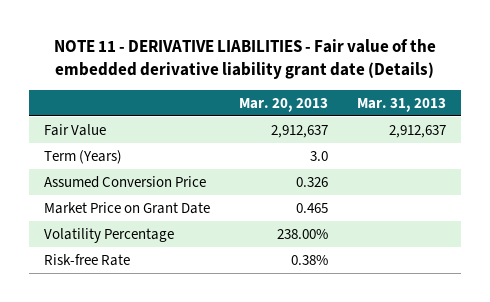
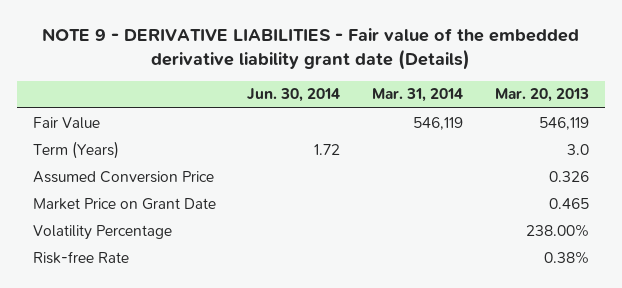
[53,39,436,80] NOTE 11 - DERIVATIVE LIABILITIES - Fair value of the embedded derivative liability grant date (Details) -> [41,27,579,71] NOTE 9 - DERIVATIVE LIABILITIES - Fair value of the embedded derivative liability grant date (Details)
[357,97,447,112] Mar. 31, 2013 -> none
none -> [247,88,341,103] Jun. 30, 2014
none -> [372,88,464,103] Mar. 31, 2014
[270,124,328,138] 2,912,637 -> [539,116,590,130] 546,119

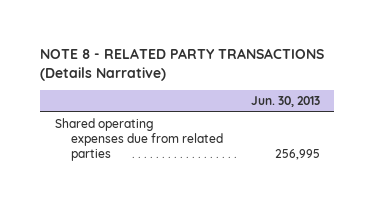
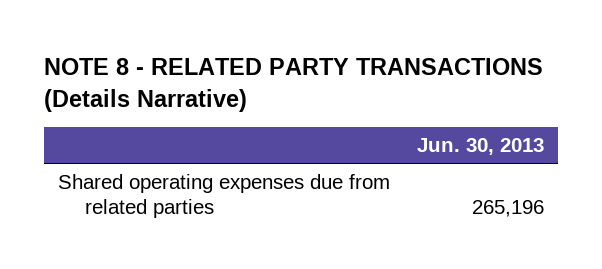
[274,149,320,161] 256,995 -> [472,199,545,217] 265,196

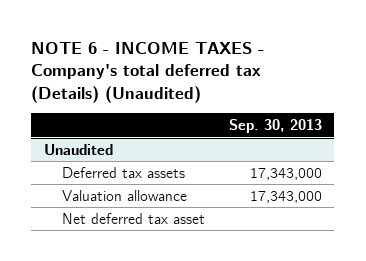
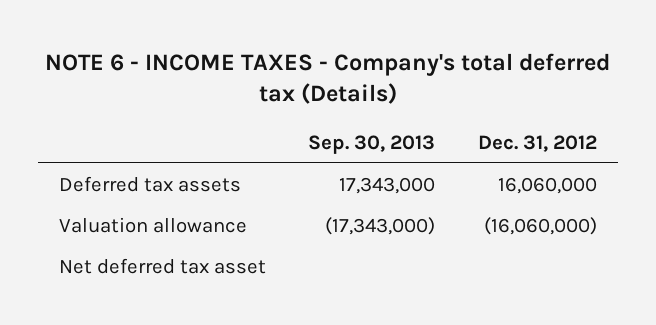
[31,41,265,103] NOTE 6 - INCOME TAXES - Company's total deferred tax (Details) (Unaudited) -> [44,52,610,105] NOTE 6 - INCOME TAXES - Company's total deferred tax (Details)
none -> [477,134,597,152] Dec. 31, 2012
[43,143,113,155] Unaudited -> none
[250,190,323,203] 17,343,000 -> [325,216,436,235] (17,343,000)

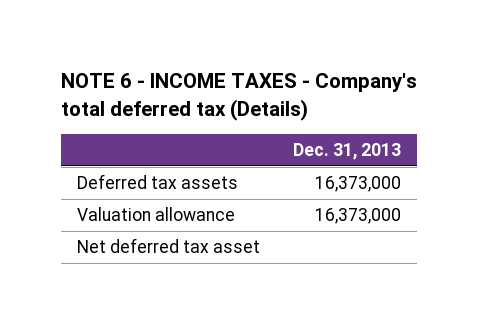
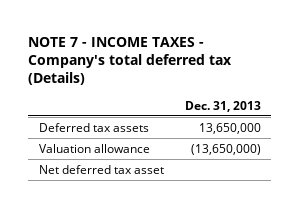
[60,73,417,121] NOTE 6 - INCOME TAXES - Company's total deferred tax (Details) -> [28,36,233,86] NOTE 7 - INCOME TAXES - Company's total deferred tax (Details)
[314,176,401,193] 16,373,000 -> [198,122,261,134] 13,650,000
[314,208,401,225] 16,373,000 -> [190,143,261,155] (13,650,000)

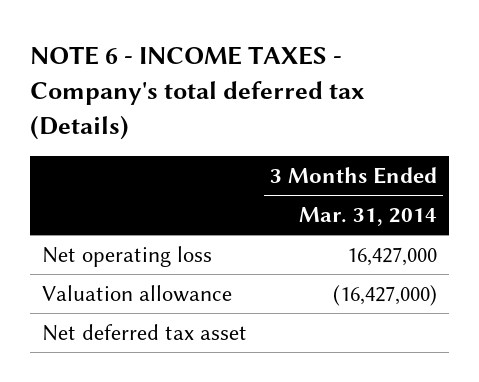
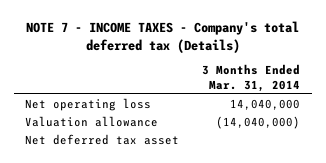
[29,46,365,140] NOTE 6 - INCOME TAXES - Company's total deferred tax (Details) -> [25,20,299,53] NOTE 7 - INCOME TAXES - Company's total deferred tax (Details)
[347,246,438,266] 16,427,000 -> [230,99,301,111] 14,040,000
[333,284,438,306] (16,427,000) -> [216,116,301,130] (14,040,000)

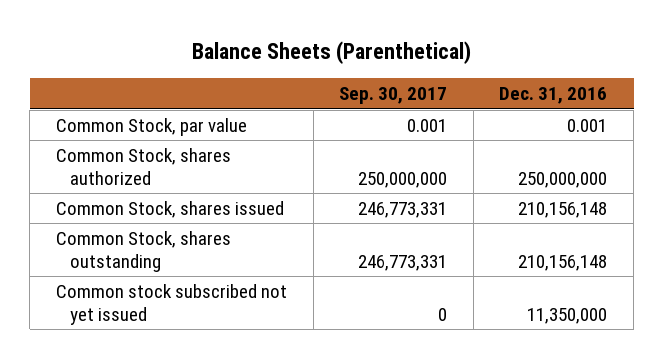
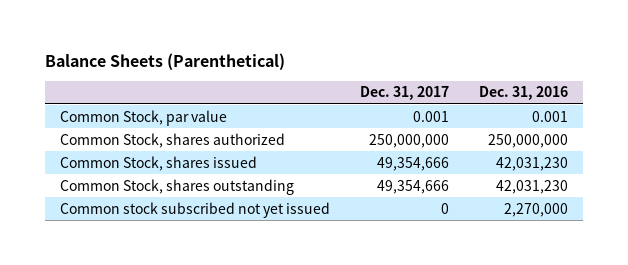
[339,87,448,105] Sep. 30, 2017 -> none
none -> [359,86,449,101] Dec. 31, 2017
[518,201,608,218] 210,156,148 -> [495,156,568,171] 42,031,230
[518,254,608,271] 210,156,148 -> [495,179,568,194] 42,031,230
[527,307,608,324] 11,350,000 -> [503,202,568,217] 2,270,000

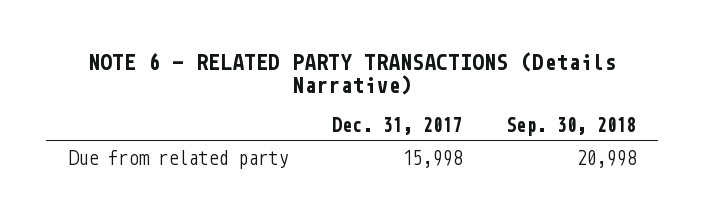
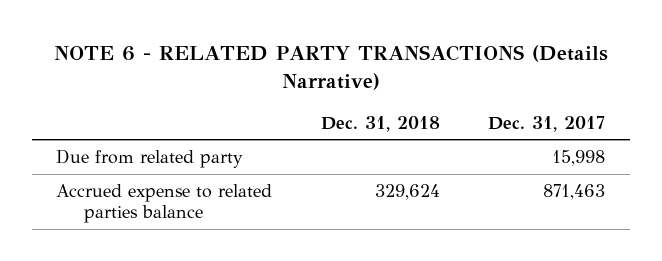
[505,116,636,136] Sep. 30, 2018 -> none
none -> [320,115,440,132] Dec. 31, 2018
none -> [56,184,273,224] Accrued expense to related parties balance

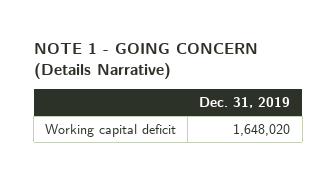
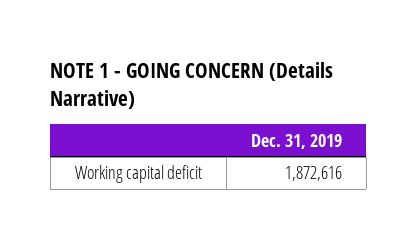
[233,123,291,136] 1,648,020 -> [284,166,342,182] 1,872,616

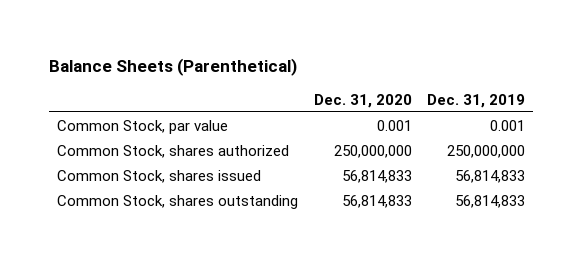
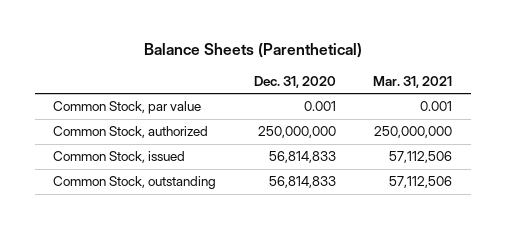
[427,93,526,108] Dec. 31, 2019 -> none
none -> [373,75,453,88] Mar. 31, 2021
[57,144,290,158] Common Stock, shares authorized -> [53,126,209,139] Common Stock, authorized
[57,169,262,183] Common Stock, shares issued -> [53,151,186,164] Common Stock, issued
[57,194,299,209] Common Stock, shares outstanding -> [53,176,217,190] Common Stock, outstanding

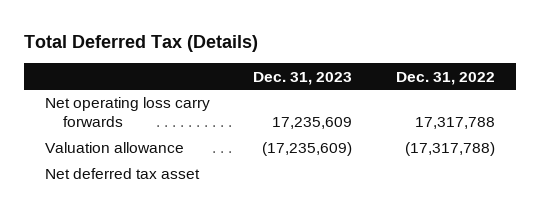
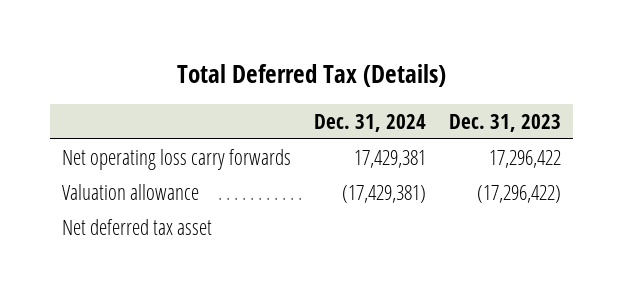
[395,71,495,85] Dec. 31, 2022 -> none
none -> [313,113,426,132] Dec. 31, 2024
[272,117,353,130] 17,235,609 -> [489,149,562,168] 17,296,422
[262,142,353,157] (17,235,609) -> [477,184,562,203] (17,296,422)

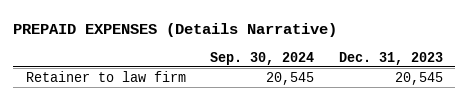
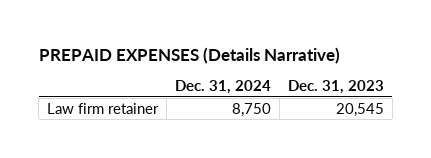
[210,51,315,65] Sep. 30, 2024 -> none
none -> [174,80,271,95] Dec. 31, 2024
[25,71,186,83] Retainer to law firm -> [47,102,160,114] Law firm retainer

